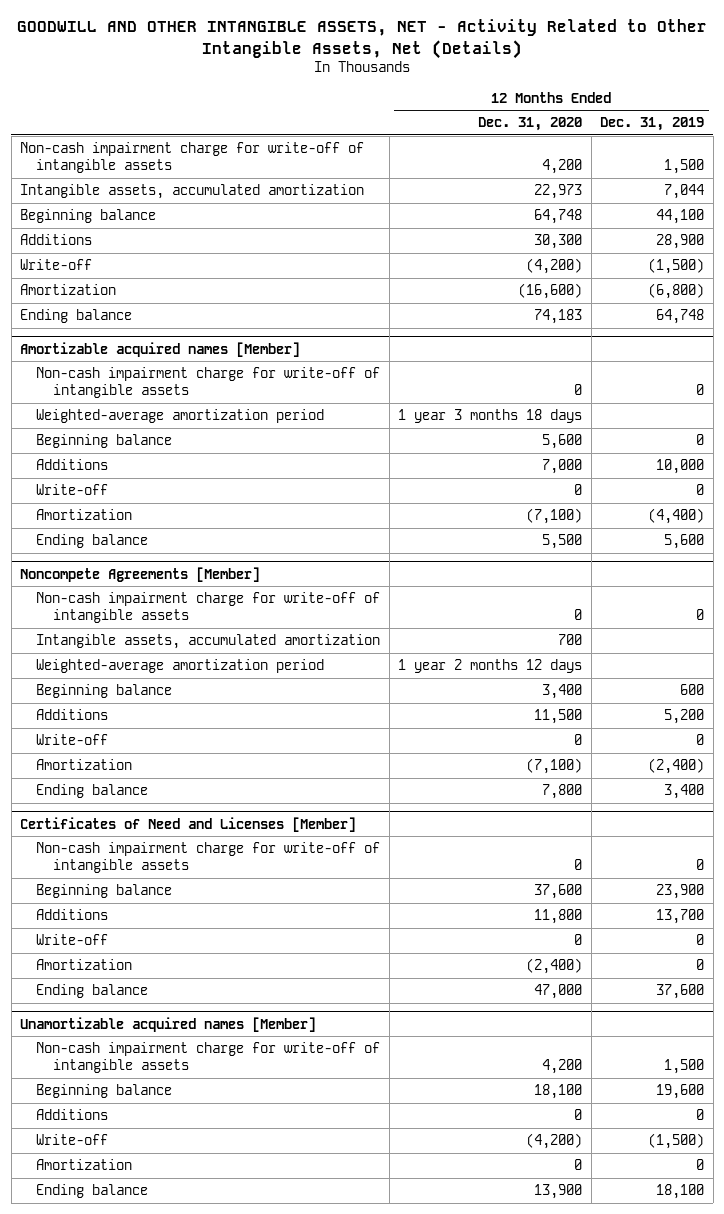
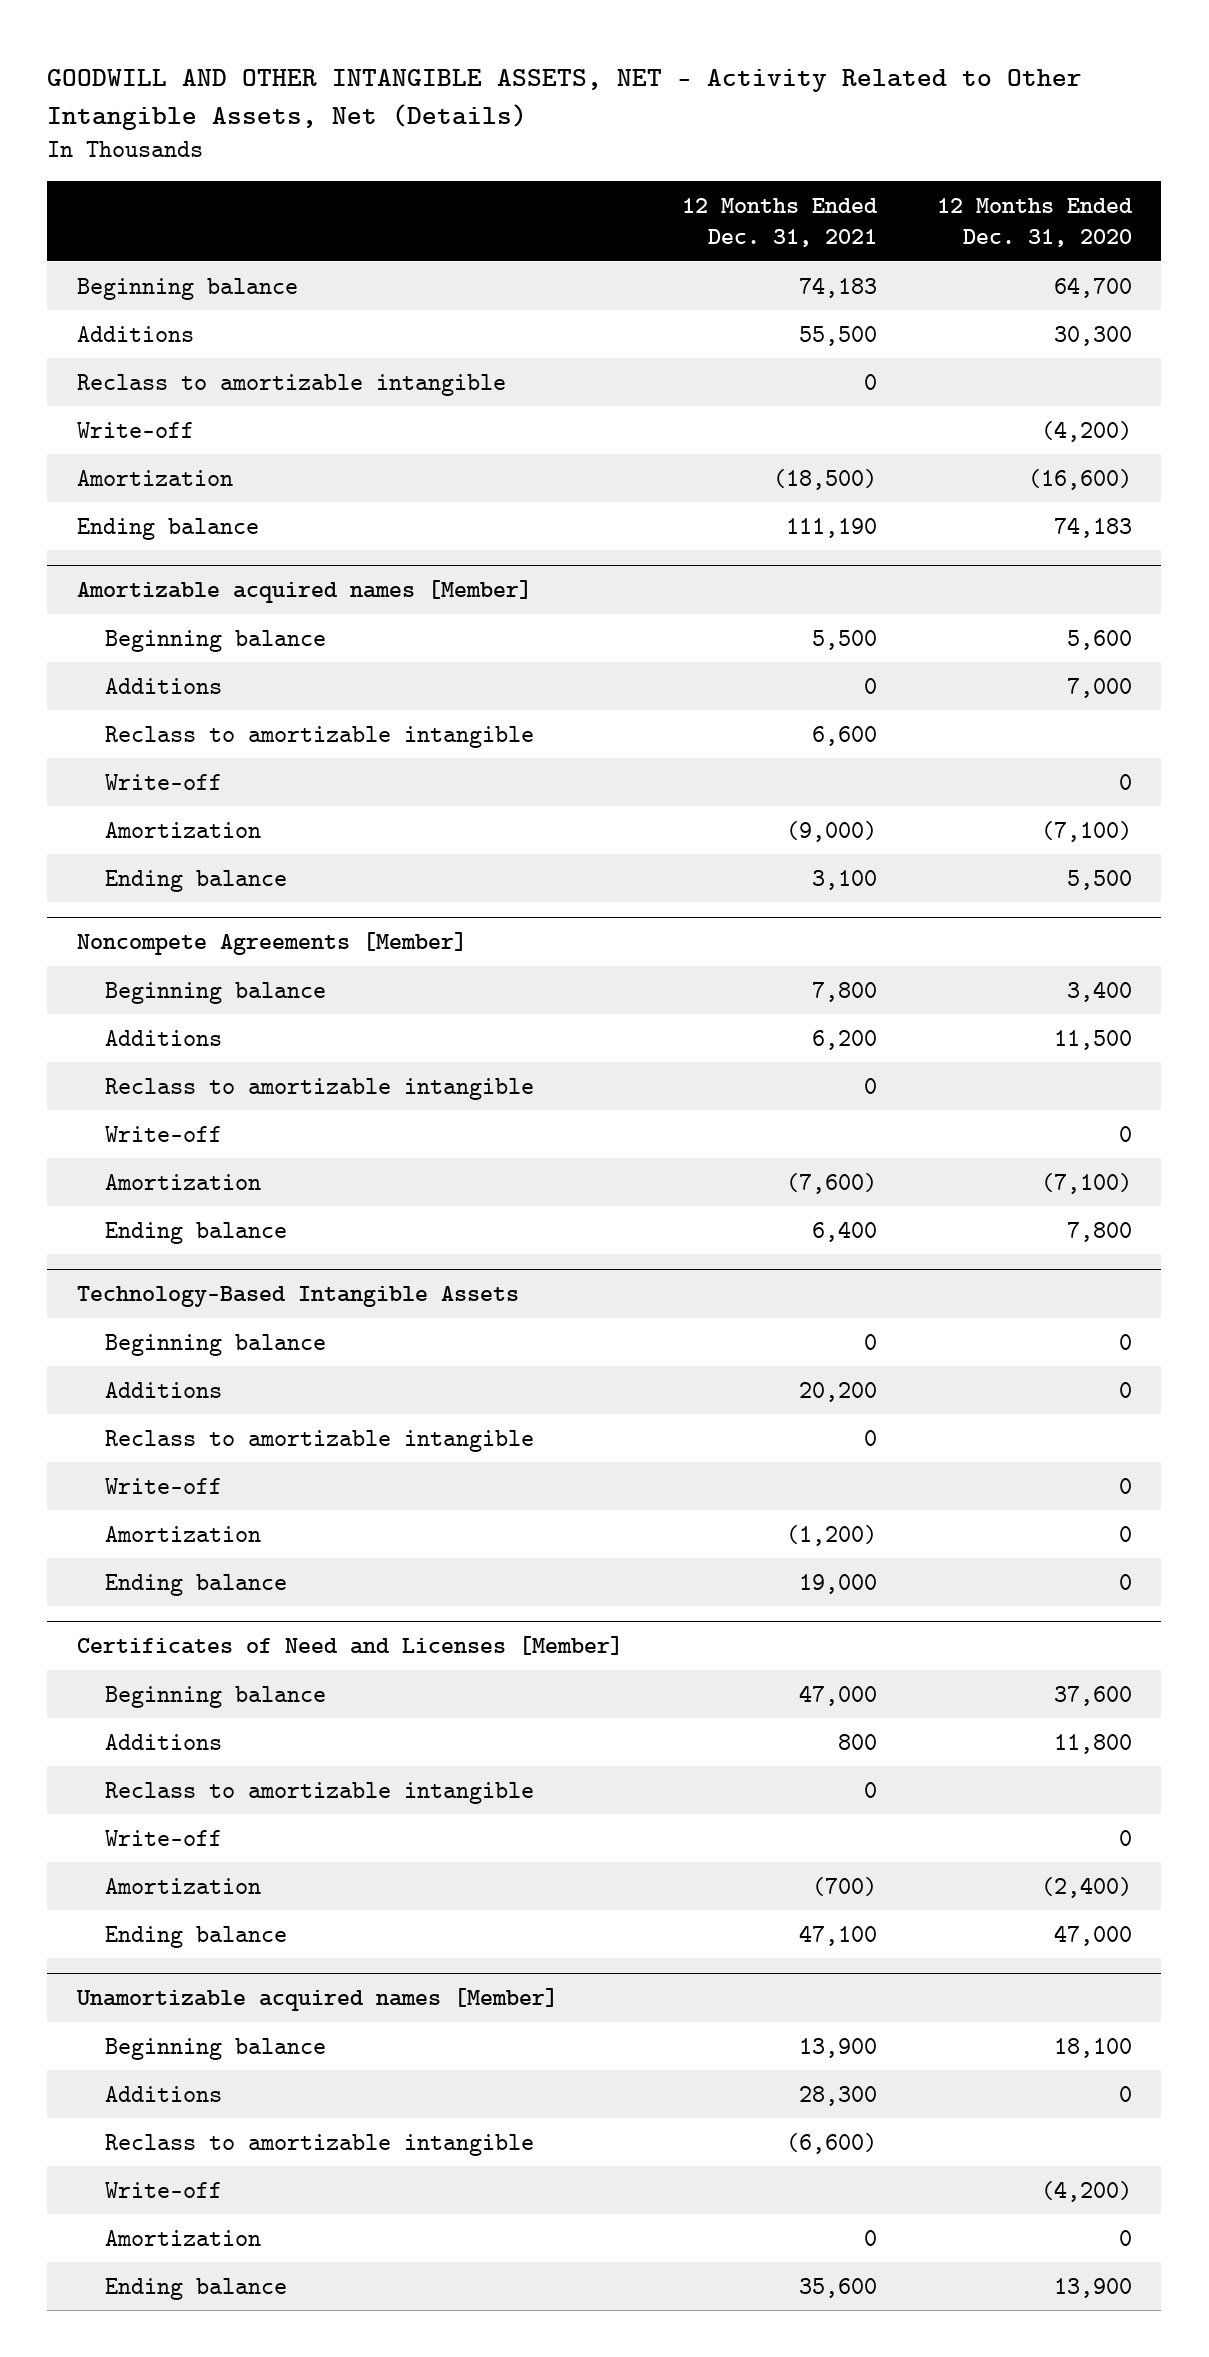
[600,117,705,132] Dec. 31, 2019 -> none
none -> [682,197,879,248] 12 Months Ended Dec. 31, 2021
[19,142,364,174] Non-cash impairment charge for write-off of intangible assets -> none
[19,184,364,200] Intangible assets, accumulated amortization -> none
[534,209,583,225] 64,748 -> [1053,276,1132,298] 64,700
none -> [77,373,507,396] Reclass to amortizable intangible
[36,367,381,399] Non-cash impairment charge for write-off of intangible assets -> none
[36,409,325,424] Weighted-average amortization period -> none
none -> [104,725,534,748] Reclass to amortizable intangible
[36,592,381,624] Non-cash impairment charge for write-off of intangible assets -> none
[36,634,381,650] Intangible assets, accumulated amortization -> none
[36,659,325,674] Weighted-average amortization period -> none
none -> [104,1077,534,1100] Reclass to amortizable intangible
none -> [77,1286,520,1308] Technology-Based Intangible Assets
none -> [104,1333,326,1356] Beginning balance
none -> [104,1381,222,1398] Additions
none -> [104,1429,534,1452] Reclass to amortizable intangible
none -> [104,1477,222,1494] Write-off
none -> [104,1525,261,1542] Amortization
none -> [104,1573,287,1596] Ending balance
[36,842,381,874] Non-cash impairment charge for write-off of intangible assets -> none
none -> [104,1781,534,1804] Reclass to amortizable intangible
[36,1042,381,1074] Non-cash impairment charge for write-off of intangible assets -> none
none -> [104,2133,534,2156] Reclass to amortizable intangible

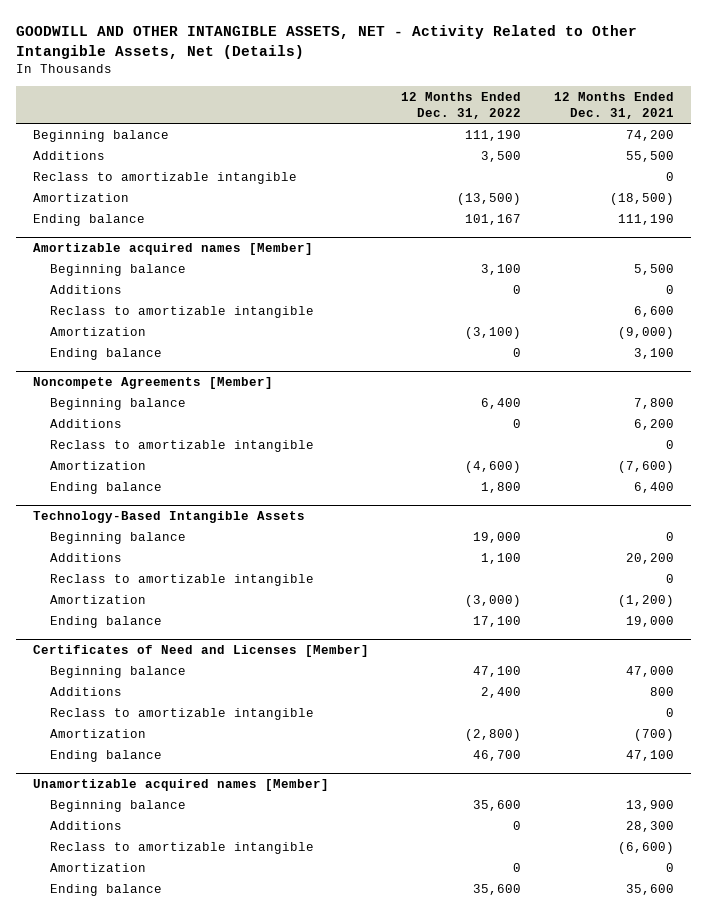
[936,197,1133,248] 12 Months Ended Dec. 31, 2020 -> none
none -> [401,91,522,119] 12 Months Ended Dec. 31, 2022
[799,276,878,298] 74,183 -> [626,129,675,141] 74,200
[77,421,195,438] Write-off -> none
[104,773,222,790] Write-off -> none
[104,1125,222,1142] Write-off -> none
[104,1477,222,1494] Write-off -> none
[104,1829,222,1846] Write-off -> none
[104,2181,222,2198] Write-off -> none

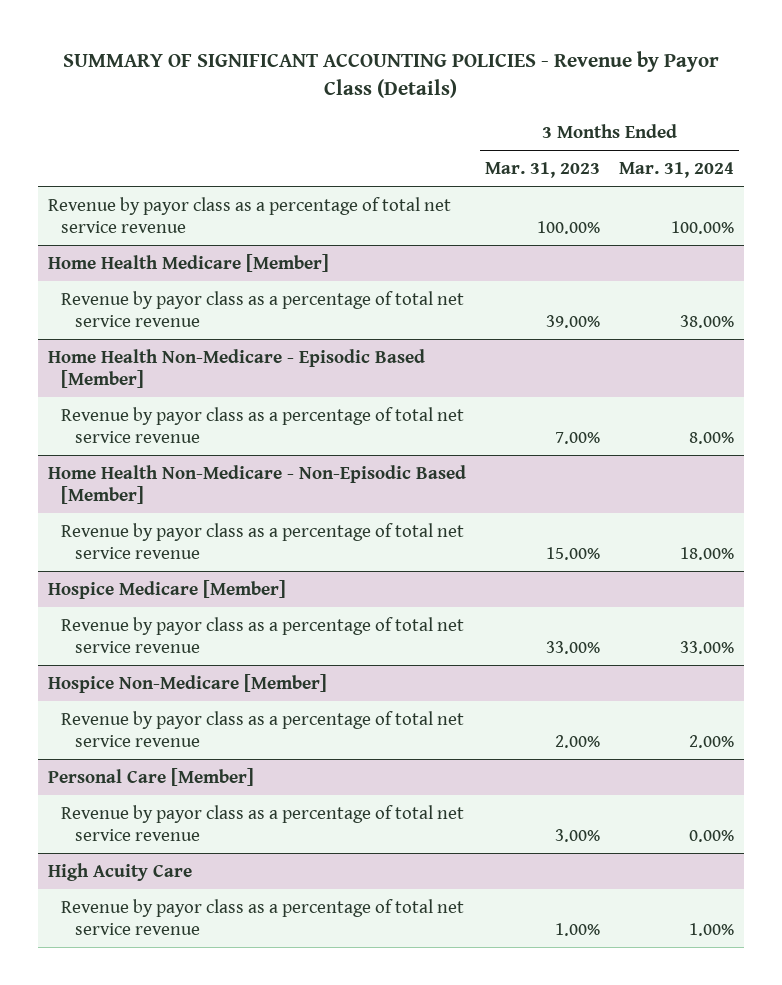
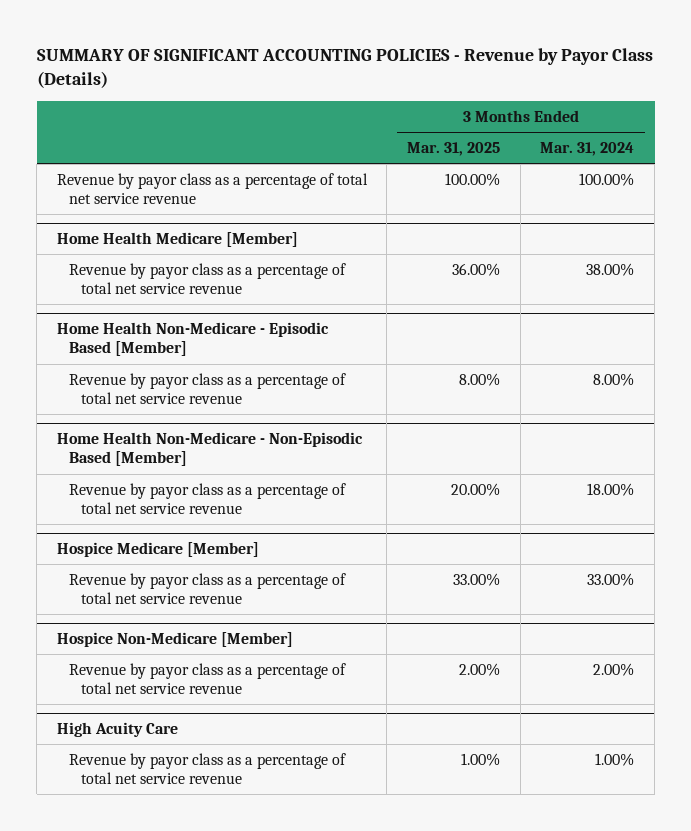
[484,162,600,179] Mar. 31, 2023 -> none
none -> [407,141,501,156] Mar. 31, 2025
[47,767,254,786] Personal Care [Member] -> none
[61,804,465,841] Revenue by payor class as a percentage of total net service revenue -> none

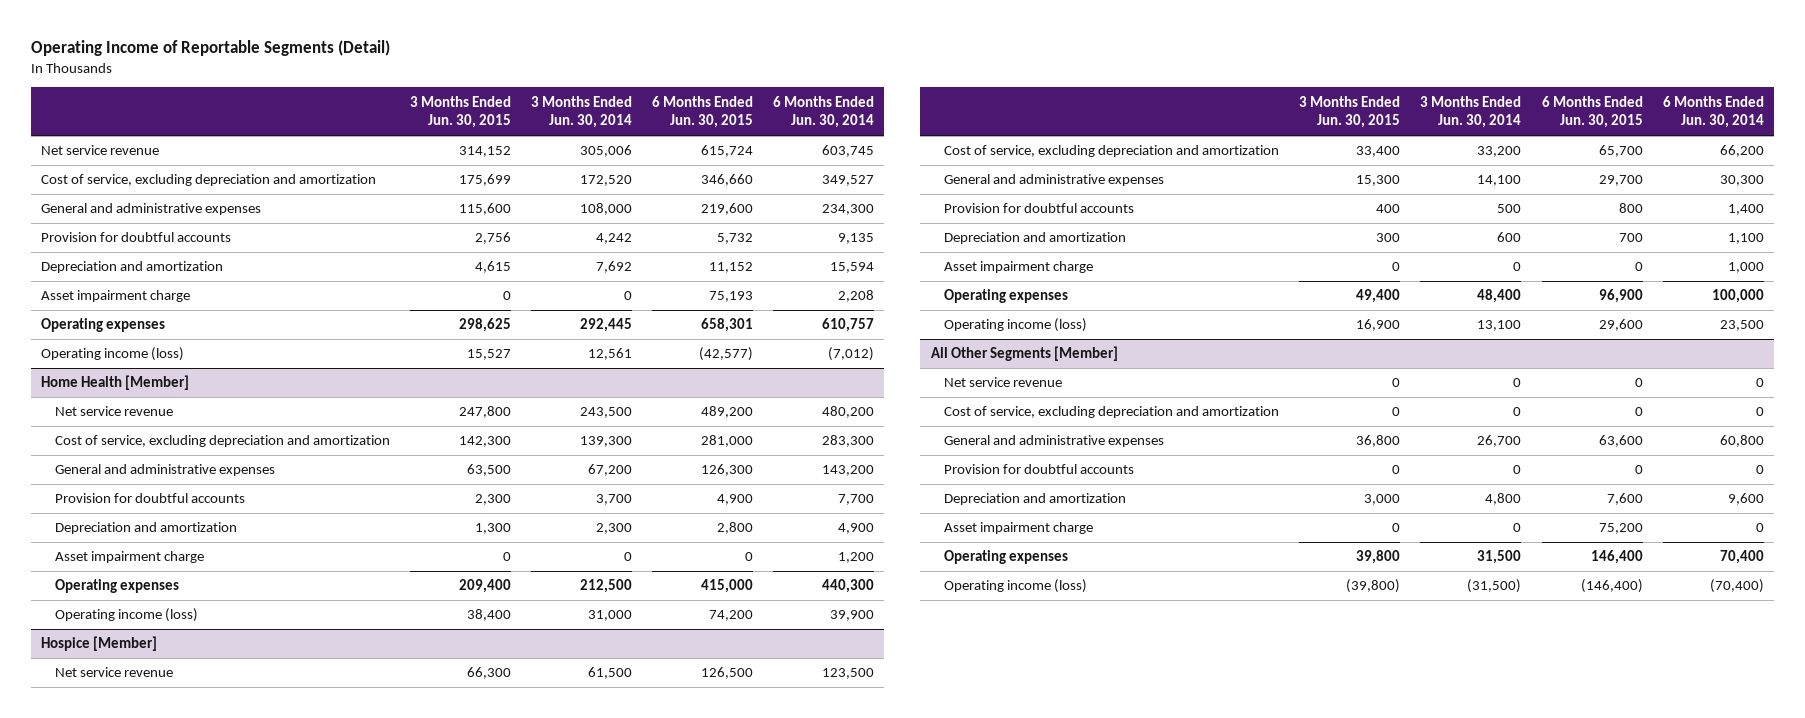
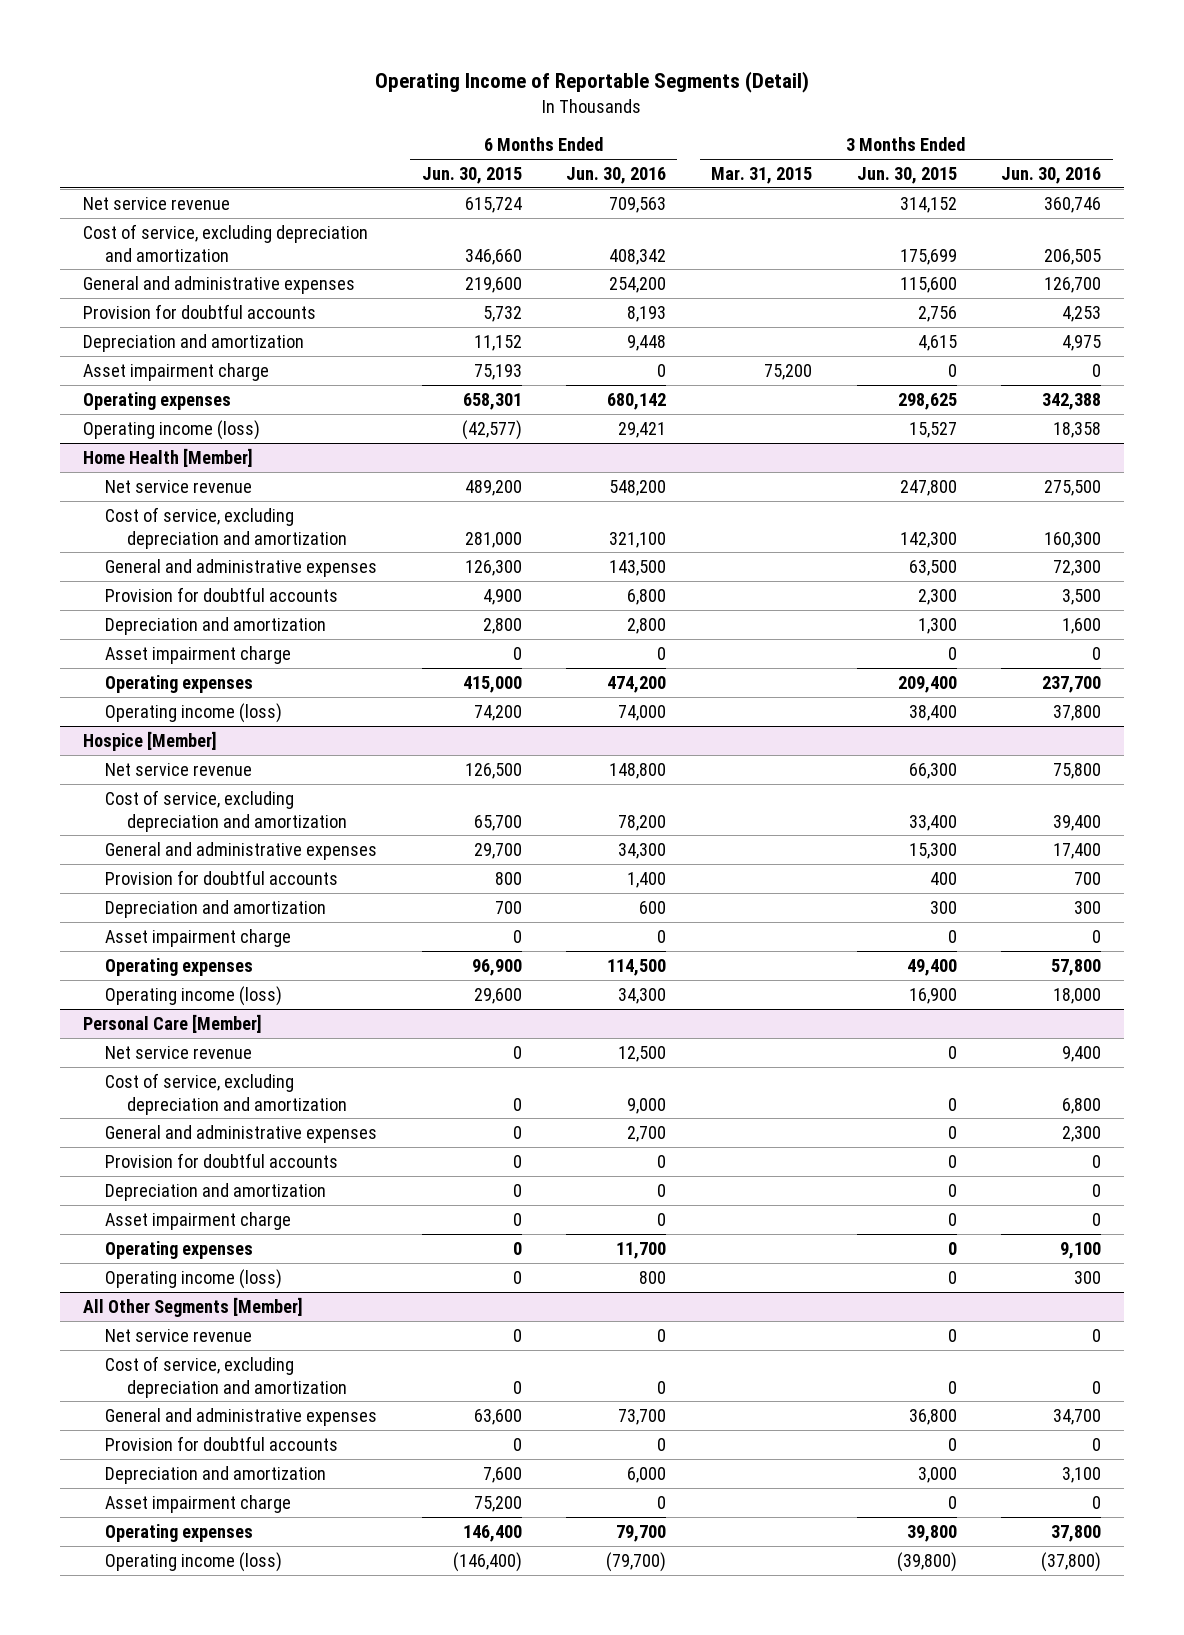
[531,95,633,129] 3 Months Ended Jun. 30, 2014 -> none
[773,95,875,129] 6 Months Ended Jun. 30, 2014 -> none
none -> [566,167,667,185] Jun. 30, 2016
none -> [710,167,812,185] Mar. 31, 2015
none -> [1001,167,1102,185] Jun. 30, 2016
none -> [82,1013,262,1033] Personal Care [Member]
none -> [104,1045,252,1059] Net service revenue
none -> [104,1072,347,1115] Cost of service, excluding depreciation and amortization
none -> [104,1124,377,1143] General and administrative expenses
none -> [104,1152,338,1168] Provision for doubtful accounts
none -> [104,1182,326,1201] Depreciation and amortization
none -> [104,1211,291,1230] Asset impairment charge
none -> [104,1240,253,1259] Operating expenses
none -> [104,1268,282,1289] Operating income (loss)

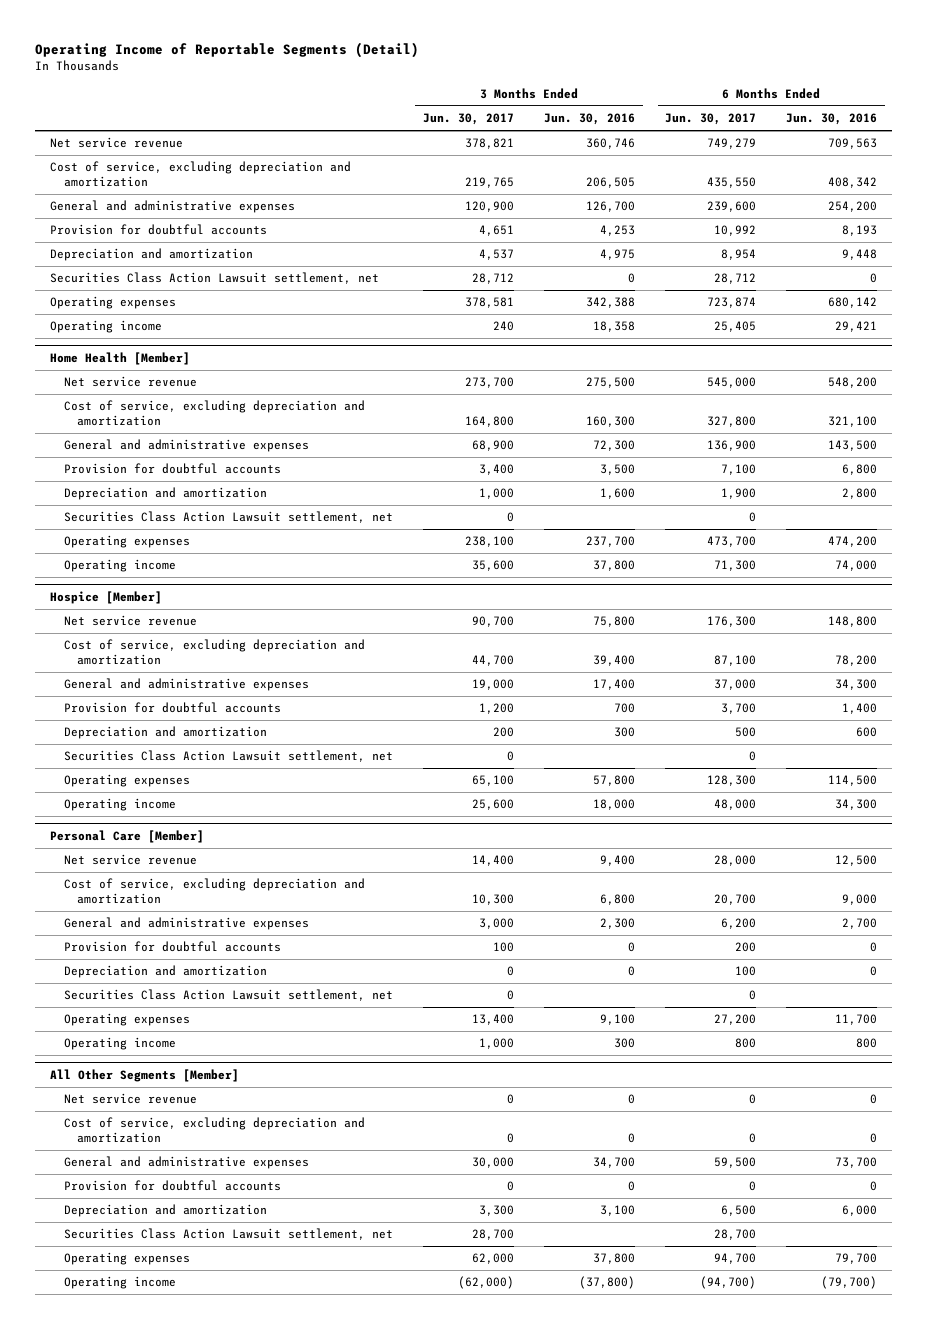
[421,167,522,185] Jun. 30, 2015 -> none
[710,167,812,185] Mar. 31, 2015 -> none
[856,167,957,185] Jun. 30, 2015 -> none
none -> [422,113,514,126] Jun. 30, 2017
none -> [665,113,757,126] Jun. 30, 2017
[82,362,269,381] Asset impairment charge -> none
none -> [50,272,380,285] Securities Class Action Lawsuit settlement, net
[82,419,260,440] Operating income (loss) -> [50,320,163,334] Operating income
[104,645,291,664] Asset impairment charge -> none
none -> [63,511,393,524] Securities Class Action Lawsuit settlement, net
[104,702,282,723] Operating income (loss) -> [63,559,176,573] Operating income
[104,928,291,947] Asset impairment charge -> none
none -> [63,750,393,763] Securities Class Action Lawsuit settlement, net
[104,985,282,1006] Operating income (loss) -> [63,798,176,812] Operating income
[104,1211,291,1230] Asset impairment charge -> none
none -> [63,989,393,1002] Securities Class Action Lawsuit settlement, net
[104,1268,282,1289] Operating income (loss) -> [63,1037,176,1051] Operating income
[104,1494,291,1513] Asset impairment charge -> none
none -> [63,1228,393,1241] Securities Class Action Lawsuit settlement, net
[104,1551,282,1572] Operating income (loss) -> [63,1276,176,1290] Operating income

